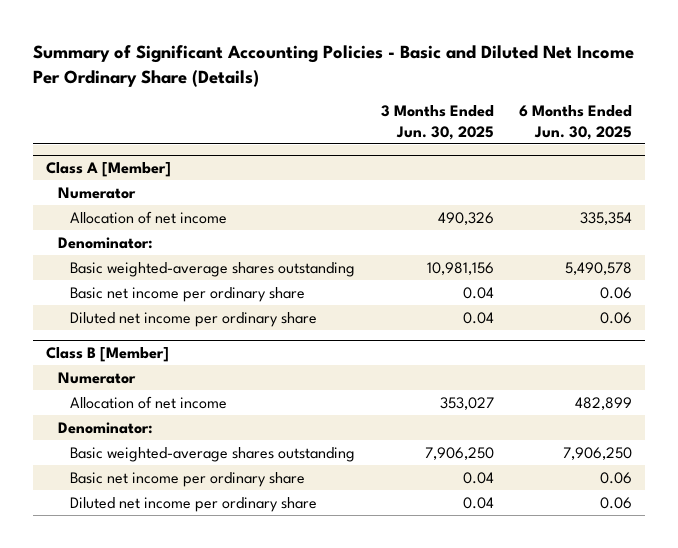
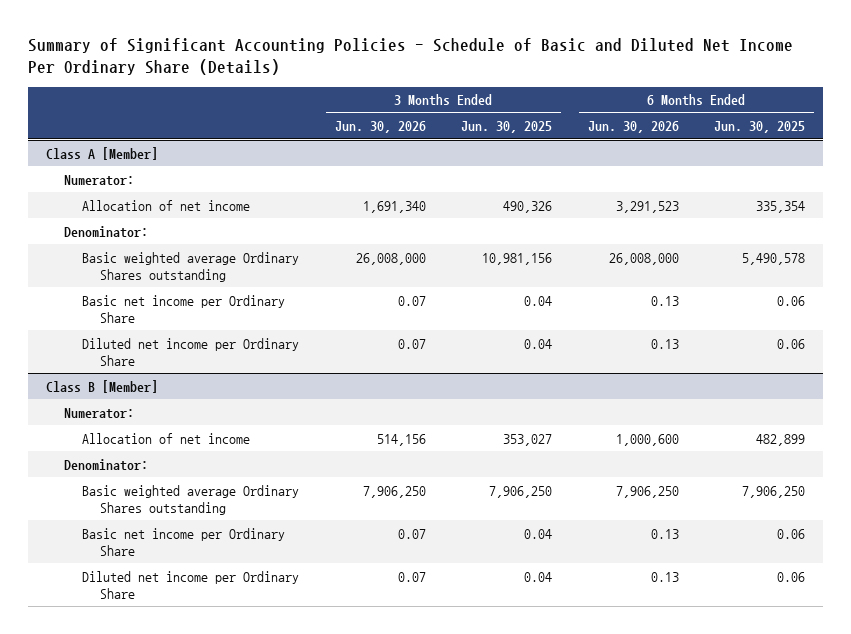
[33,45,635,87] Summary of Significant Accounting Policies - Basic and Diluted Net Income Per Ordinary Share (Details) -> [28,38,794,76] Summary of Significant Accounting Policies - Schedule of Basic and Diluted Net Income Per Ordinary Share (Details)
none -> [334,121,426,134] Jun. 30, 2026
none -> [587,121,679,134] Jun. 30, 2026
[58,186,137,199] Numerator -> [64,174,135,186] Numerator:
[70,261,356,277] Basic weighted-average shares outstanding -> [82,251,300,282] Basic weighted average Ordinary Shares outstanding
[70,286,306,302] Basic net income per ordinary share -> [82,294,286,323] Basic net income per Ordinary Share
[70,311,318,327] Diluted net income per ordinary share -> [82,337,300,366] Diluted net income per Ordinary Share
[58,371,137,384] Numerator -> [64,407,135,419] Numerator:
[70,446,356,462] Basic weighted-average shares outstanding -> [82,484,300,515] Basic weighted average Ordinary Shares outstanding
[70,471,306,487] Basic net income per ordinary share -> [82,527,286,556] Basic net income per Ordinary Share
[70,496,318,512] Diluted net income per ordinary share -> [82,570,300,599] Diluted net income per Ordinary Share

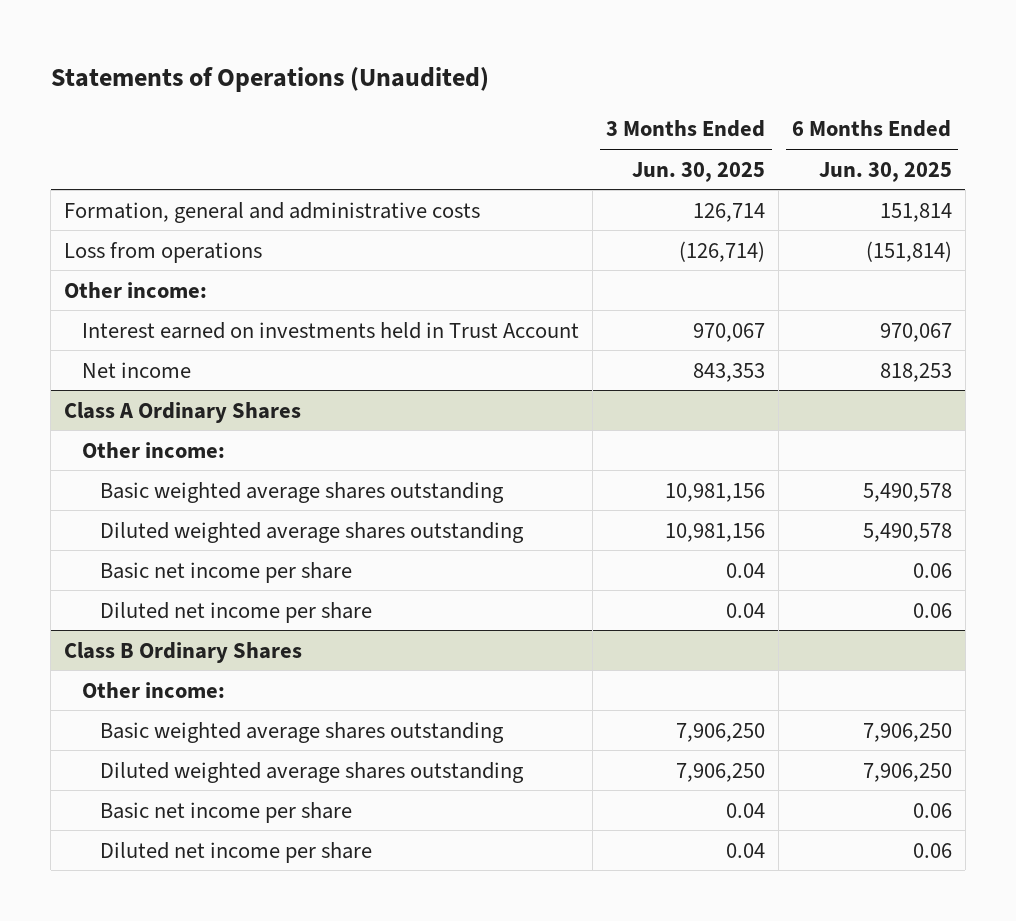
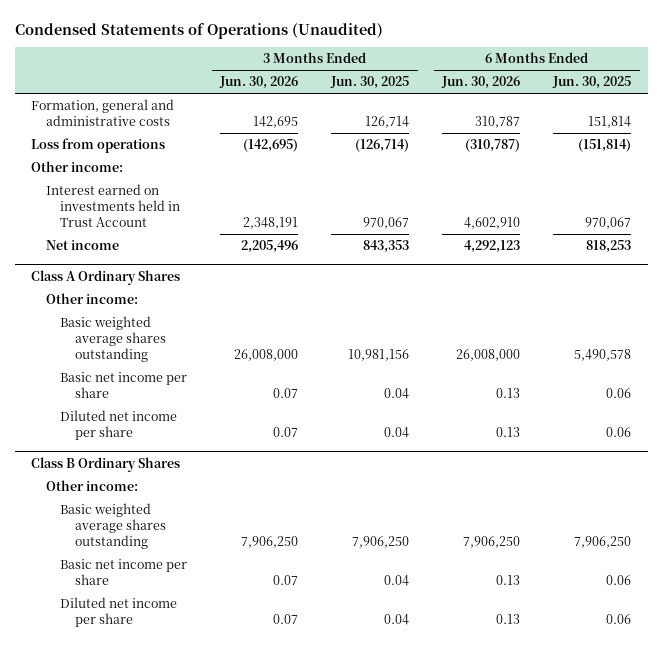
[50,67,489,93] Statements of Operations (Unaudited) -> [14,22,383,39] Condensed Statements of Operations (Unaudited)
none -> [219,76,299,90] Jun. 30, 2026
none -> [441,76,521,90] Jun. 30, 2026
[99,521,524,543] Diluted weighted average shares outstanding -> none
[99,761,524,783] Diluted weighted average shares outstanding -> none

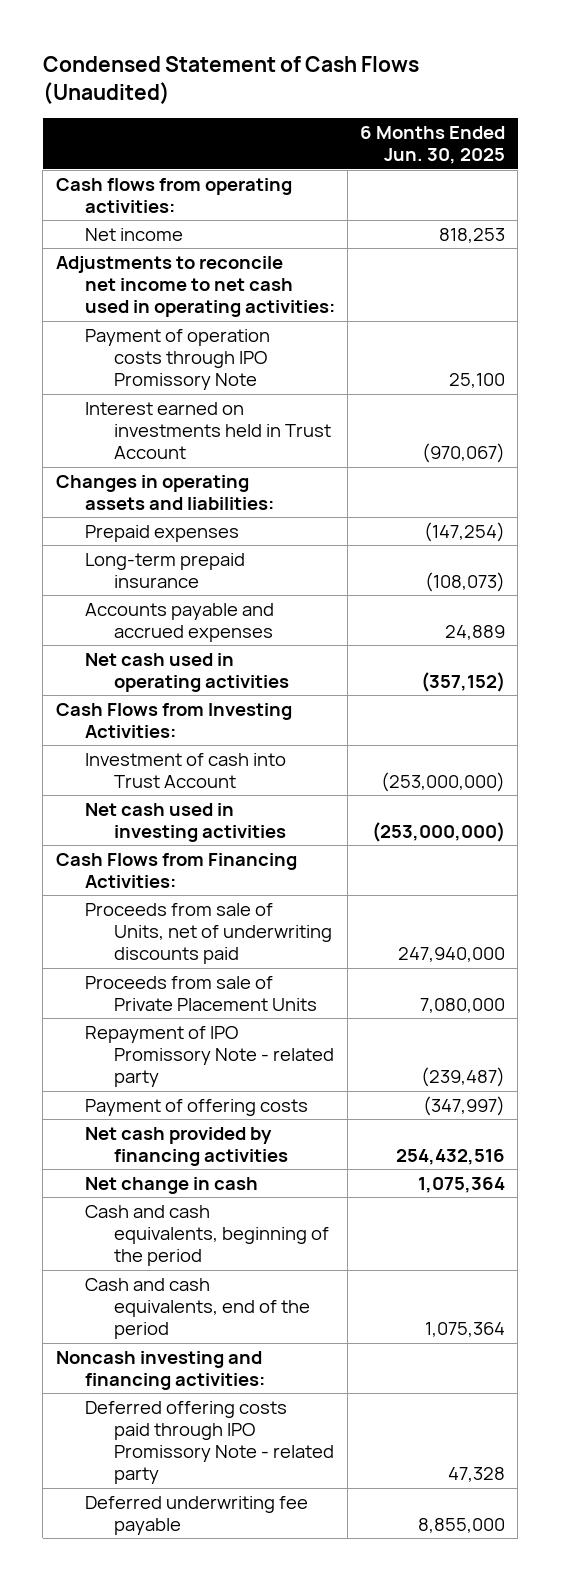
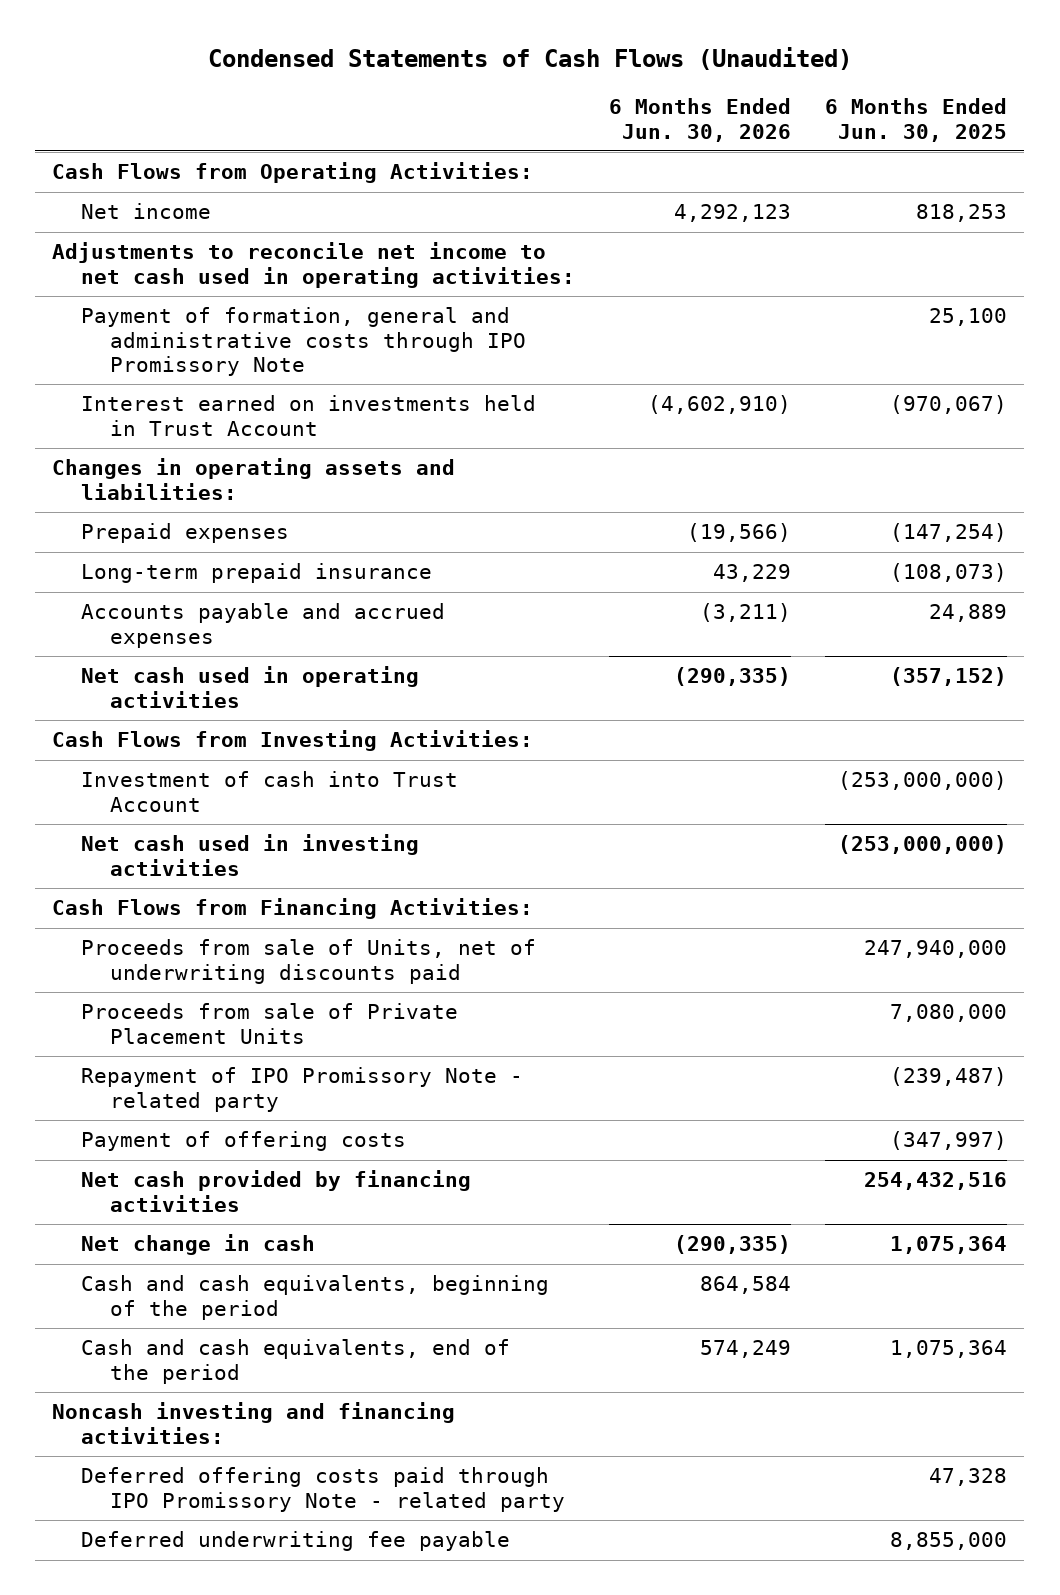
[42,55,419,105] Condensed Statement of Cash Flows (Unaudited) -> [207,46,852,70] Condensed Statements of Cash Flows (Unaudited)
none -> [609,98,792,142] 6 Months Ended Jun. 30, 2026
[55,177,292,213] Cash flows from operating activities: -> [52,162,534,184] Cash Flows from Operating Activities:
[84,328,270,391] Payment of operation costs through IPO Promissory Note -> [81,307,527,376] Payment of formation, general and administrative costs through IPO Promissory Note

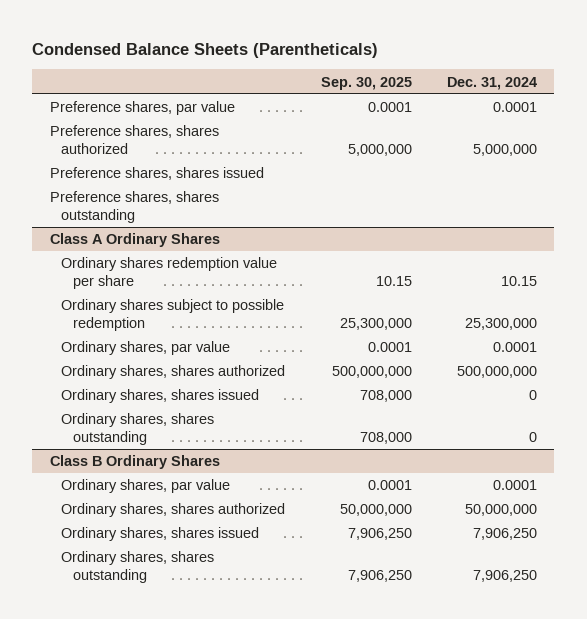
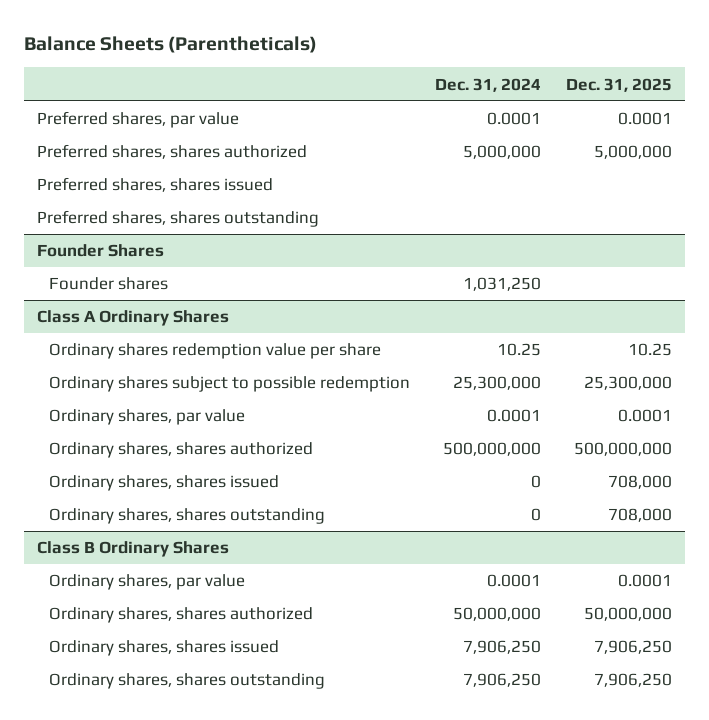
[32,42,379,58] Condensed Balance Sheets (Parentheticals) -> [24,36,318,54] Balance Sheets (Parentheticals)
[320,76,412,90] Sep. 30, 2025 -> none
none -> [566,77,673,92] Dec. 31, 2025
[49,101,235,116] Preference shares, par value -> [36,111,239,129] Preferred shares, par value
[49,125,219,154] Preference shares, shares authorized -> [36,144,307,160] Preferred shares, shares authorized
[49,167,264,181] Preference shares, shares issued -> [36,177,273,193] Preferred shares, shares issued
[49,191,219,223] Preference shares, shares outstanding -> [36,210,319,228] Preferred shares, shares outstanding
none -> [36,244,164,258] Founder Shares
none -> [48,277,168,291] Founder shares
[500,275,537,286] 10.15 -> [497,343,542,357] 10.25

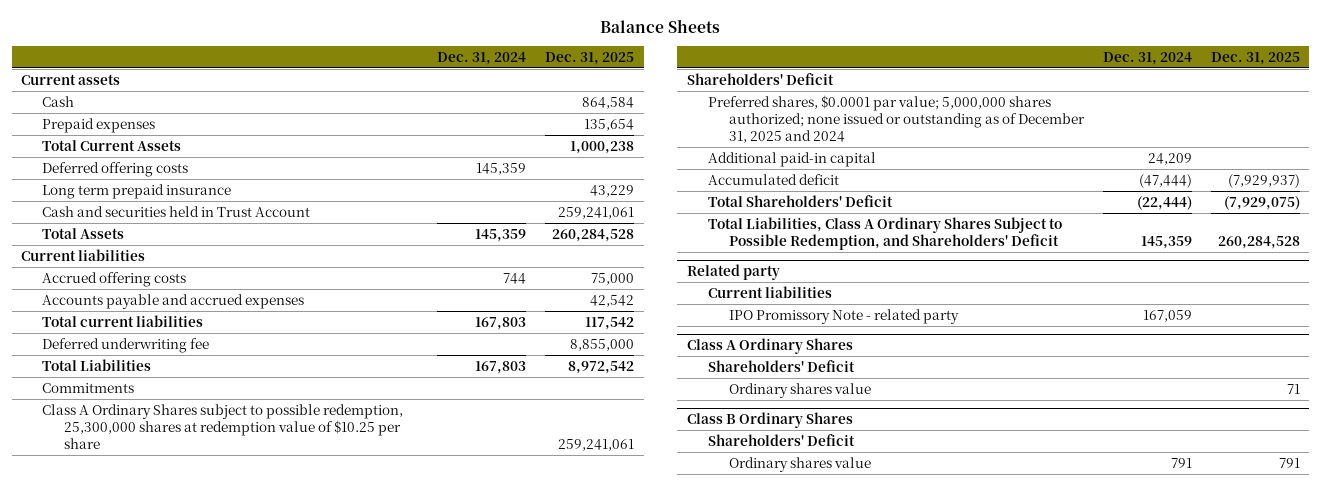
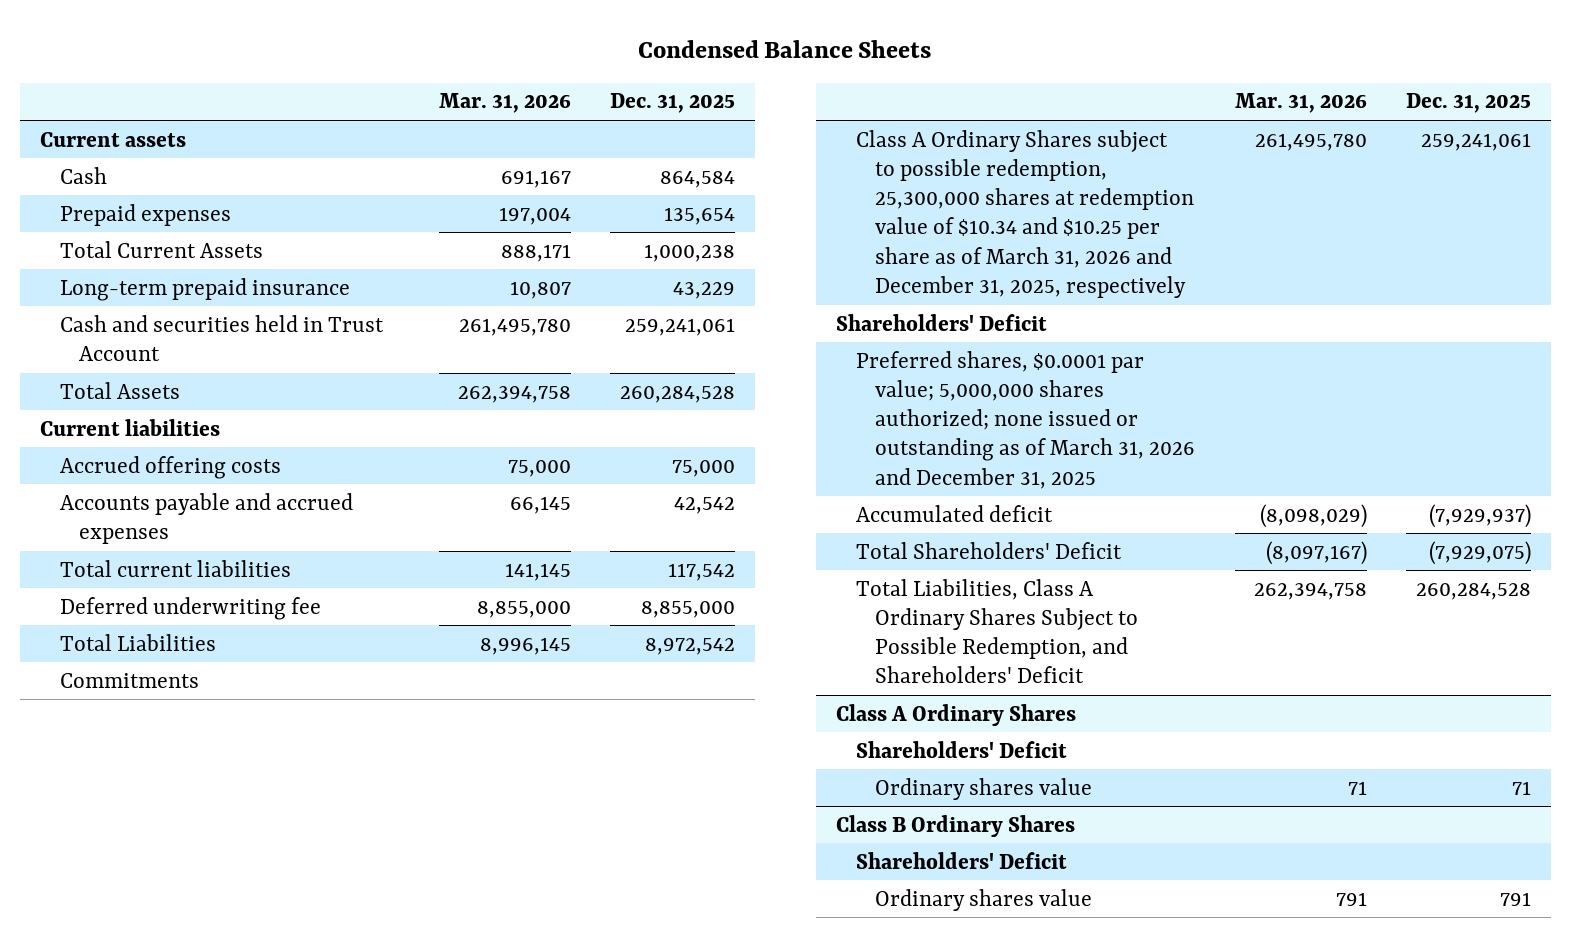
[600,18,721,33] Balance Sheets -> [638,40,932,59] Condensed Balance Sheets
[437,52,527,66] Dec. 31, 2024 -> none
none -> [438,93,571,114] Mar. 31, 2026
[42,161,189,177] Deferred offering costs -> none
[42,183,232,199] Long term prepaid insurance -> [59,277,350,301] Long-term prepaid insurance
[42,403,404,449] Class A Ordinary Shares subject to possible redemption, 25,300,000 shares at redemption value of $10.25 per share -> [855,129,1195,298] Class A Ordinary Shares subject to possible redemption, 25,300,000 shares at redemption value of $10.34 and $10.25 per share as of March 31, 2026 and December 31, 2025, respectively
[707,151,876,167] Additional paid-in capital -> none
[707,94,1086,143] Preferred shares, $0.0001 par value; 5,000,000 shares authorized; none issued or outstanding as of December 31, 2025 and 2024 -> [855,350,1196,489] Preferred shares, $0.0001 par value; 5,000,000 shares authorized; none issued or outstanding as of March 31, 2026 and December 31, 2025
[686,264,780,281] Related party -> none
[707,285,832,298] Current liabilities -> none
[729,308,960,324] IPO Promissory Note - related party -> none

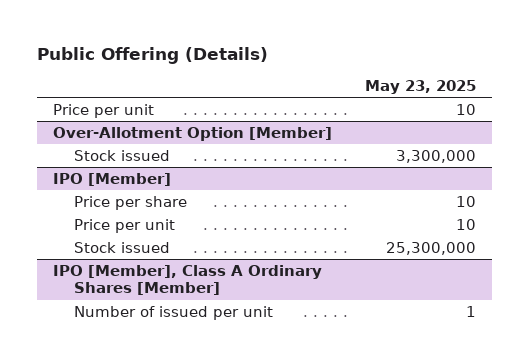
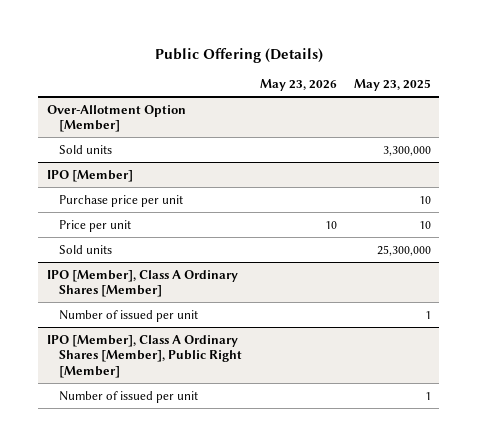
none -> [259,79,337,92] May 23, 2026
[53,103,155,118] Price per unit -> none
[73,149,170,161] Stock issued -> [59,144,113,154] Sold units
[73,195,187,210] Price per share -> [59,194,184,207] Purchase price per unit
[73,241,170,253] Stock issued -> [59,244,113,254] Sold units
none -> [46,334,243,378] IPO [Member], Class A Ordinary Shares [Member], Public Right [Member]
none -> [59,390,199,403] Number of issued per unit

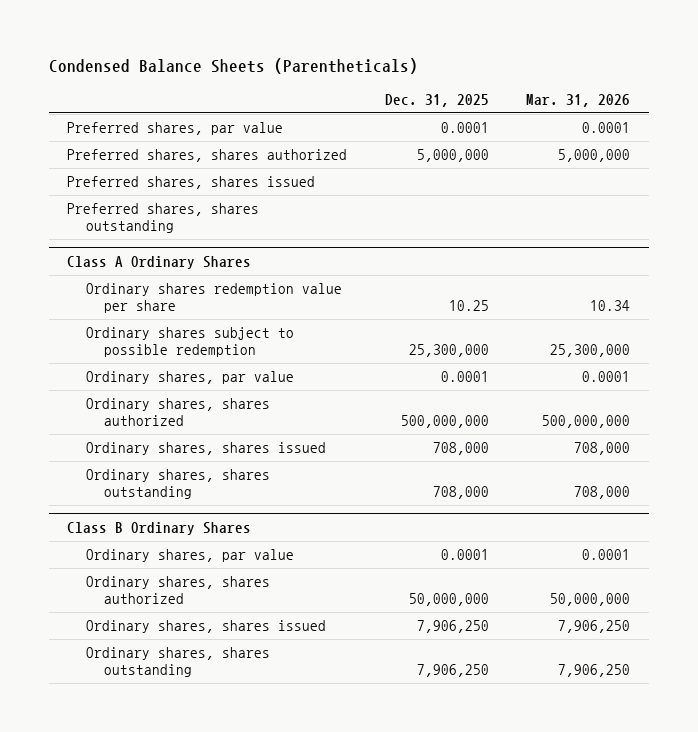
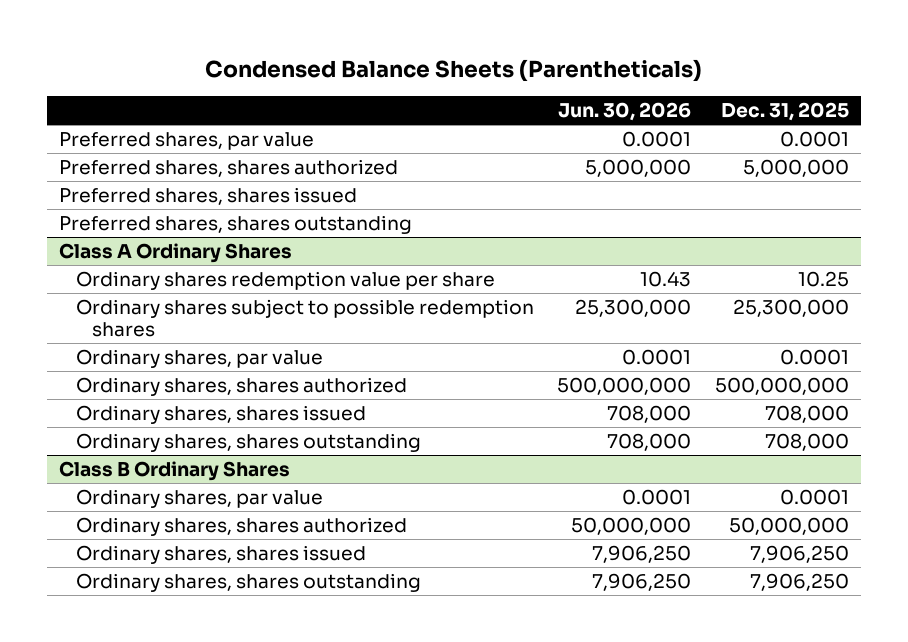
[526,93,631,107] Mar. 31, 2026 -> none
none -> [558,101,692,121] Jun. 30, 2026
[85,327,294,357] Ordinary shares subject to possible redemption -> [75,299,534,338] Ordinary shares subject to possible redemption shares

